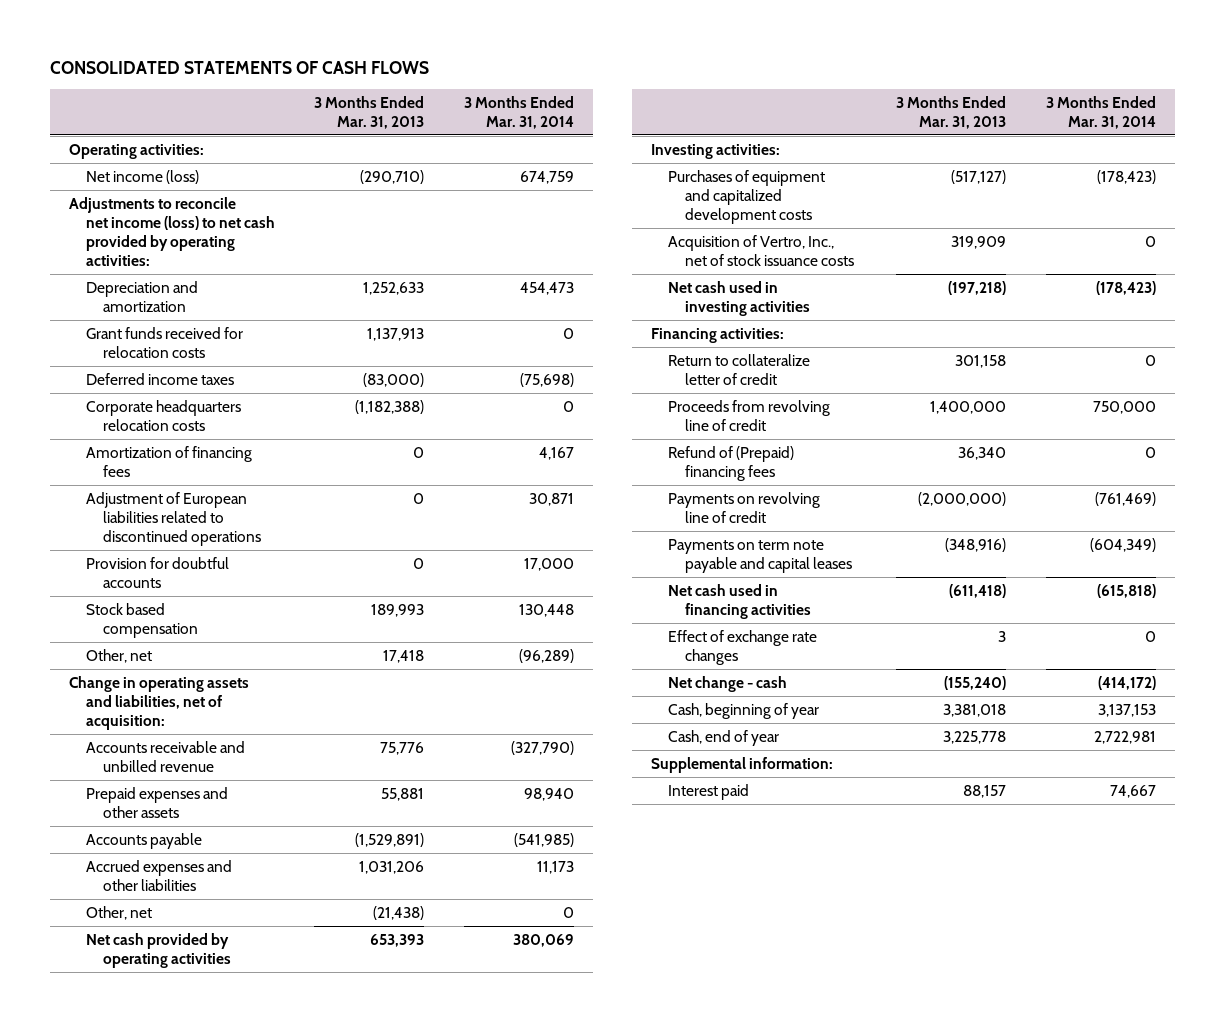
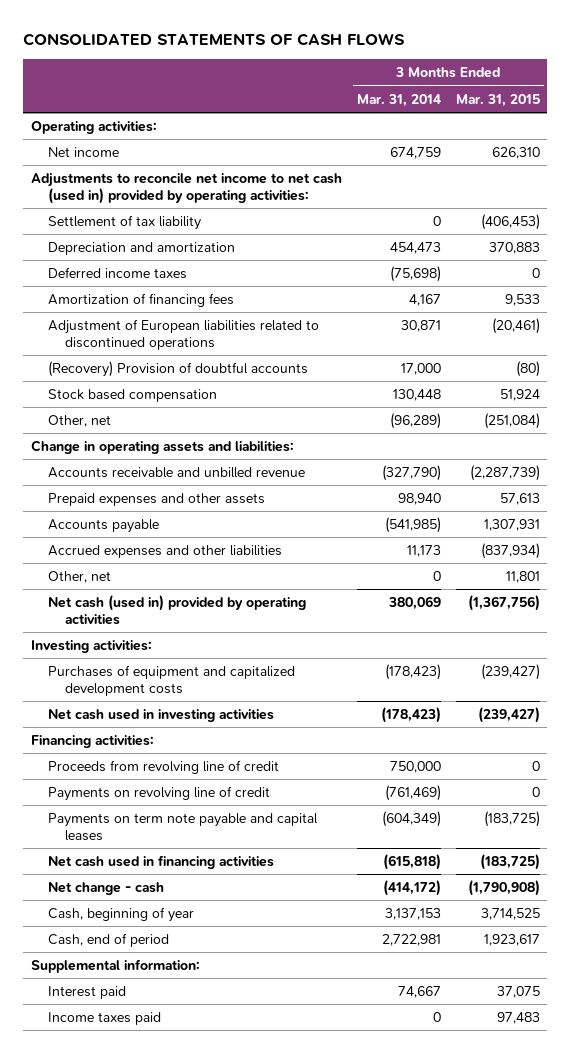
[314,95,425,129] 3 Months Ended Mar. 31, 2013 -> none
none -> [455,93,540,107] Mar. 31, 2015
[86,169,200,184] Net income (loss) -> [47,147,119,158] Net income
[69,196,276,267] Adjustments to reconcile net income (loss) to net cash provided by operating activities: -> [30,173,342,204] Adjustments to reconcile net income to net cash (used in) provided by operating activities:
none -> [47,215,201,231] Settlement of tax liability
[86,326,244,358] Grant funds received for relocation costs -> none
[86,399,242,431] Corporate headquarters relocation costs -> none
[86,556,230,588] Provision for doubtful accounts -> [47,361,308,378] (Recovery) Provision of doubtful accounts
[69,675,250,731] Change in operating assets and liabilities, net of acquisition: -> [30,440,294,455] Change in operating assets and liabilities:
[86,932,231,968] Net cash provided by operating activities -> [47,595,306,625] Net cash (used in) provided by operating activities
[668,234,854,266] Acquisition of Vertro, Inc., net of stock issuance costs -> none
[668,353,811,385] Return to collateralize letter of credit -> none
[668,445,795,481] Refund of (Prepaid) financing fees -> none
[668,629,818,665] Effect of exchange rate changes -> none
[668,729,780,746] Cash, end of year -> [47,933,169,948] Cash, end of period
none -> [47,1012,161,1026] Income taxes paid

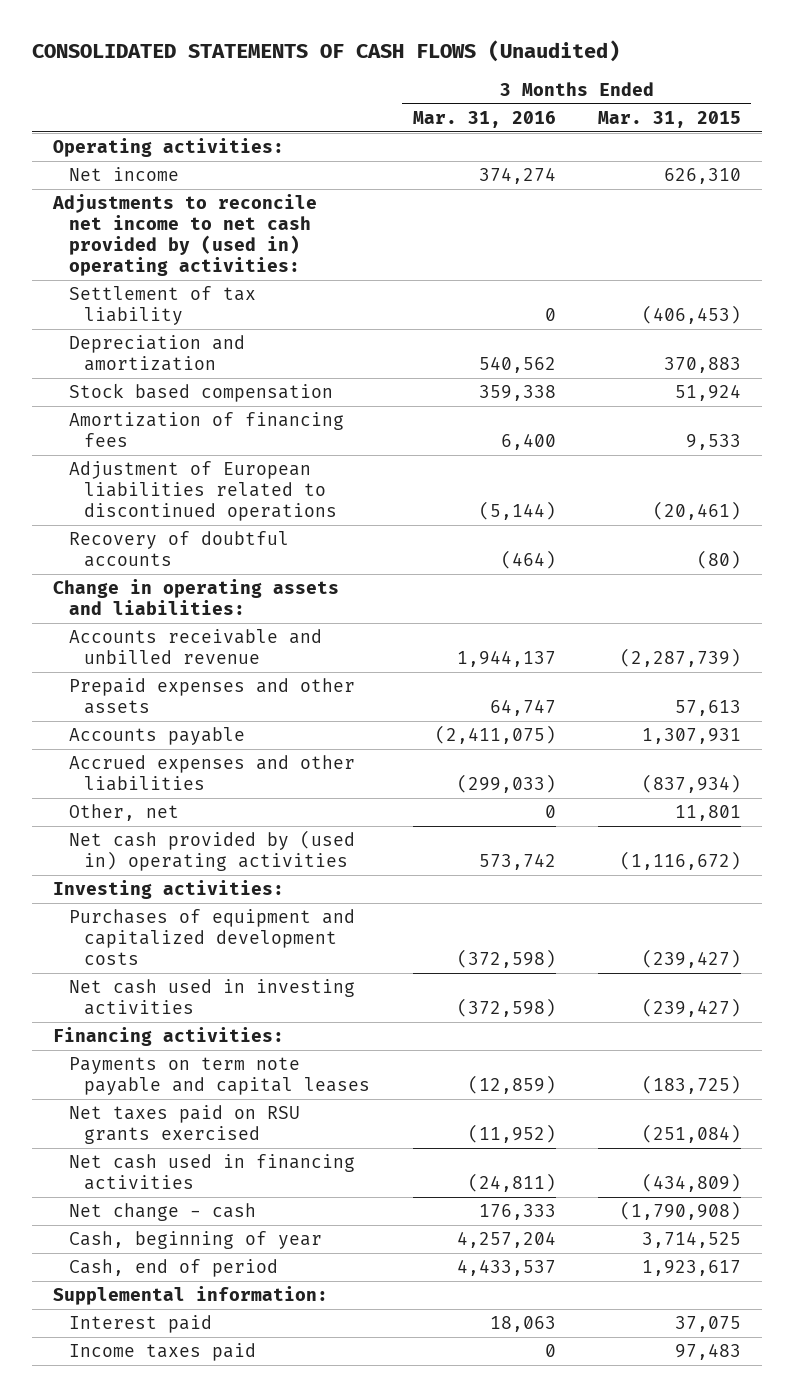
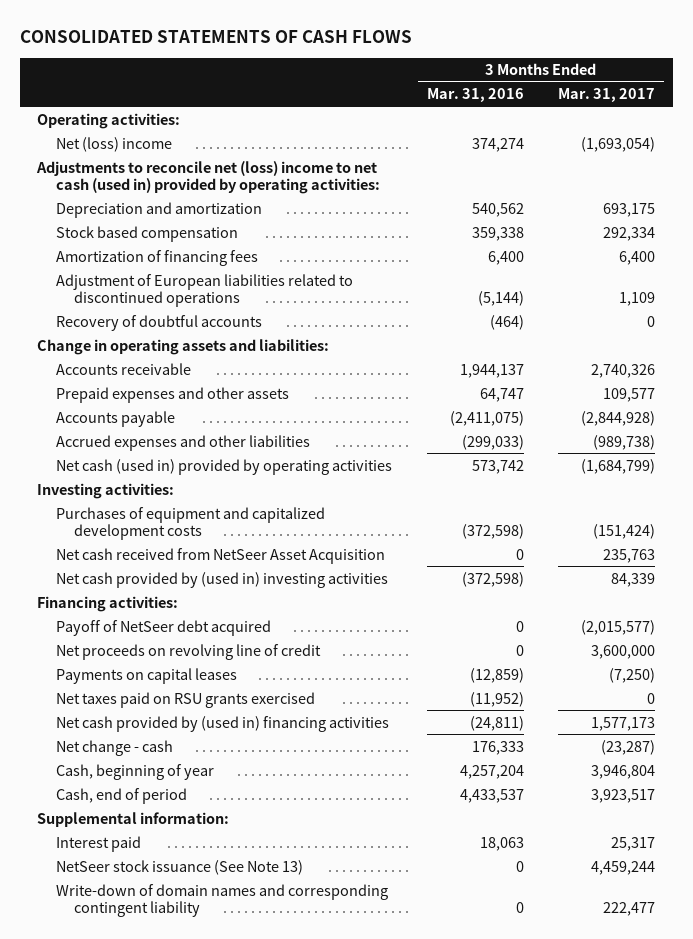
[31,40,620,63] CONSOLIDATED STATEMENTS OF CASH FLOWS (Unaudited) -> [20,29,413,43] CONSOLIDATED STATEMENTS OF CASH FLOWS
[597,110,741,128] Mar. 31, 2015 -> none
none -> [558,88,656,103] Mar. 31, 2017
[68,286,256,326] Settlement of tax liability -> none
[68,167,179,182] Net income -> [55,136,172,152] Net (loss) income
[51,194,317,277] Adjustments to reconcile net income to net cash provided by (used in) operating activities: -> [36,160,380,194] Adjustments to reconcile net (loss) income to net cash (used in) provided by operating activities:
[68,629,322,665] Accounts receivable and unbilled revenue -> [55,362,191,375] Accounts receivable
[68,804,179,822] Other, net -> none
[68,830,355,872] Net cash provided by (used in) operating activities -> [55,458,392,475] Net cash (used in) provided by operating activities
none -> [55,547,385,564] Net cash received from NetSeer Asset Acquisition
[68,979,355,1016] Net cash used in investing activities -> [55,571,388,588] Net cash provided by (used in) investing activities
none -> [55,619,271,636] Payoff of NetSeer debt acquired
none -> [55,643,321,660] Net proceeds on revolving line of credit
[68,1057,371,1096] Payments on term note payable and capital leases -> [55,667,237,684] Payments on capital leases
[68,1154,355,1191] Net cash used in financing activities -> [55,715,389,732] Net cash provided by (used in) financing activities
[68,1343,256,1362] Income taxes paid -> none
none -> [55,859,303,875] NetSeer stock issuance (See Note 13)
none -> [55,883,388,917] Write-down of domain names and corresponding contingent liability

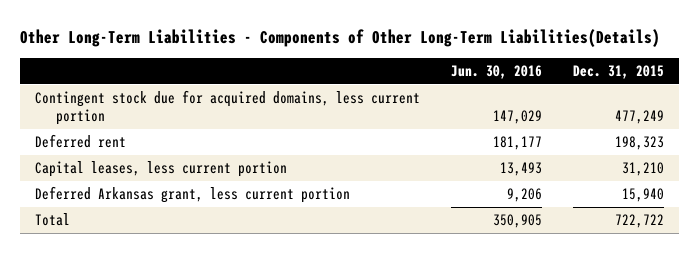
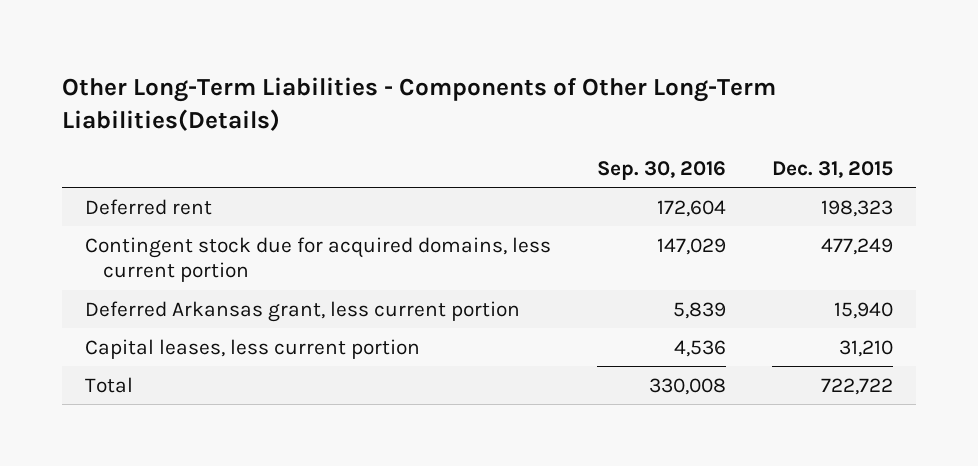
[451,64,543,79] Jun. 30, 2016 -> none
none -> [596,160,726,180] Sep. 30, 2016
[35,90,421,125] Contingent stock due for acquired domains, less current portion -> [84,236,551,283] Contingent stock due for acquired domains, less current portion
[35,161,288,178] Capital leases, less current portion -> [84,338,420,359] Capital leases, less current portion

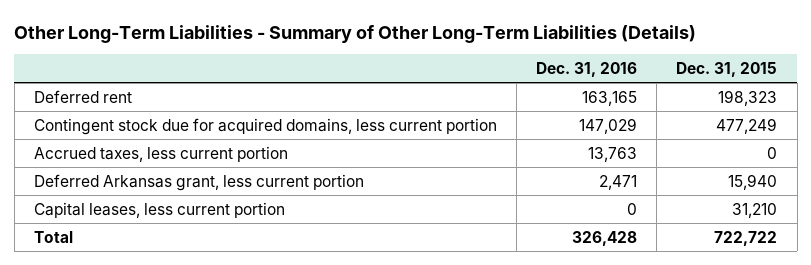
[61,76,776,131] Other Long-Term Liabilities - Components of Other Long-Term Liabilities(Details) -> [14,24,697,43] Other Long-Term Liabilities - Summary of Other Long-Term Liabilities (Details)
[596,160,726,180] Sep. 30, 2016 -> none
none -> [536,61,638,77] Dec. 31, 2016
none -> [33,145,288,162] Accrued taxes, less current portion

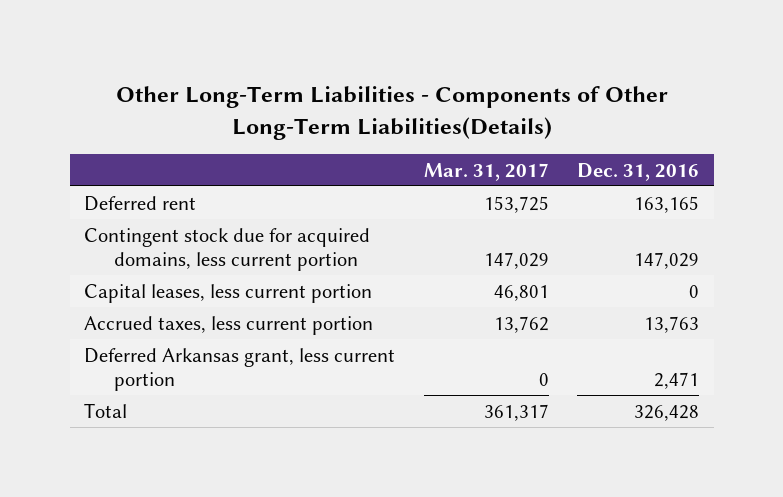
[14,24,697,43] Other Long-Term Liabilities - Summary of Other Long-Term Liabilities (Details) -> [115,85,668,140] Other Long-Term Liabilities - Components of Other Long-Term Liabilities(Details)
[676,61,778,77] Dec. 31, 2015 -> none
none -> [423,162,549,181] Mar. 31, 2017
[33,201,285,218] Capital leases, less current portion -> [84,283,373,303] Capital leases, less current portion

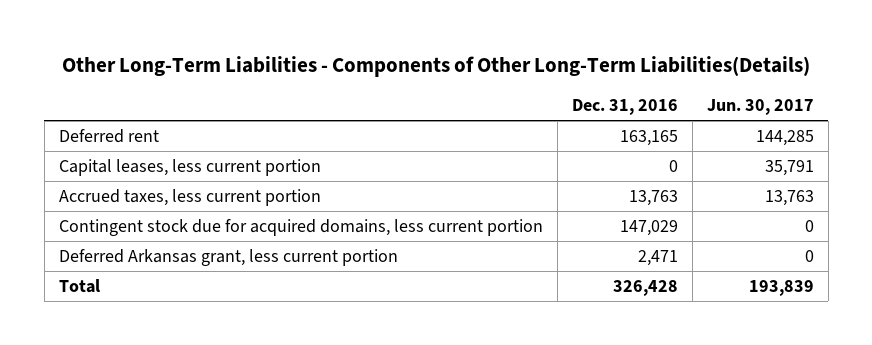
[423,162,549,181] Mar. 31, 2017 -> none
none -> [706,99,814,116] Jun. 30, 2017
[84,227,371,271] Contingent stock due for acquired domains, less current portion -> [58,218,543,236] Contingent stock due for acquired domains, less current portion

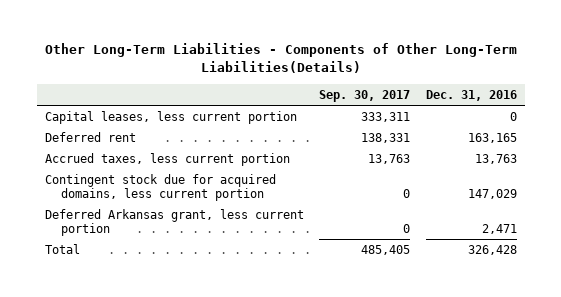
[706,99,814,116] Jun. 30, 2017 -> none
none -> [319,89,411,102] Sep. 30, 2017
[58,128,159,143] Deferred rent -> [44,131,136,142] Deferred rent

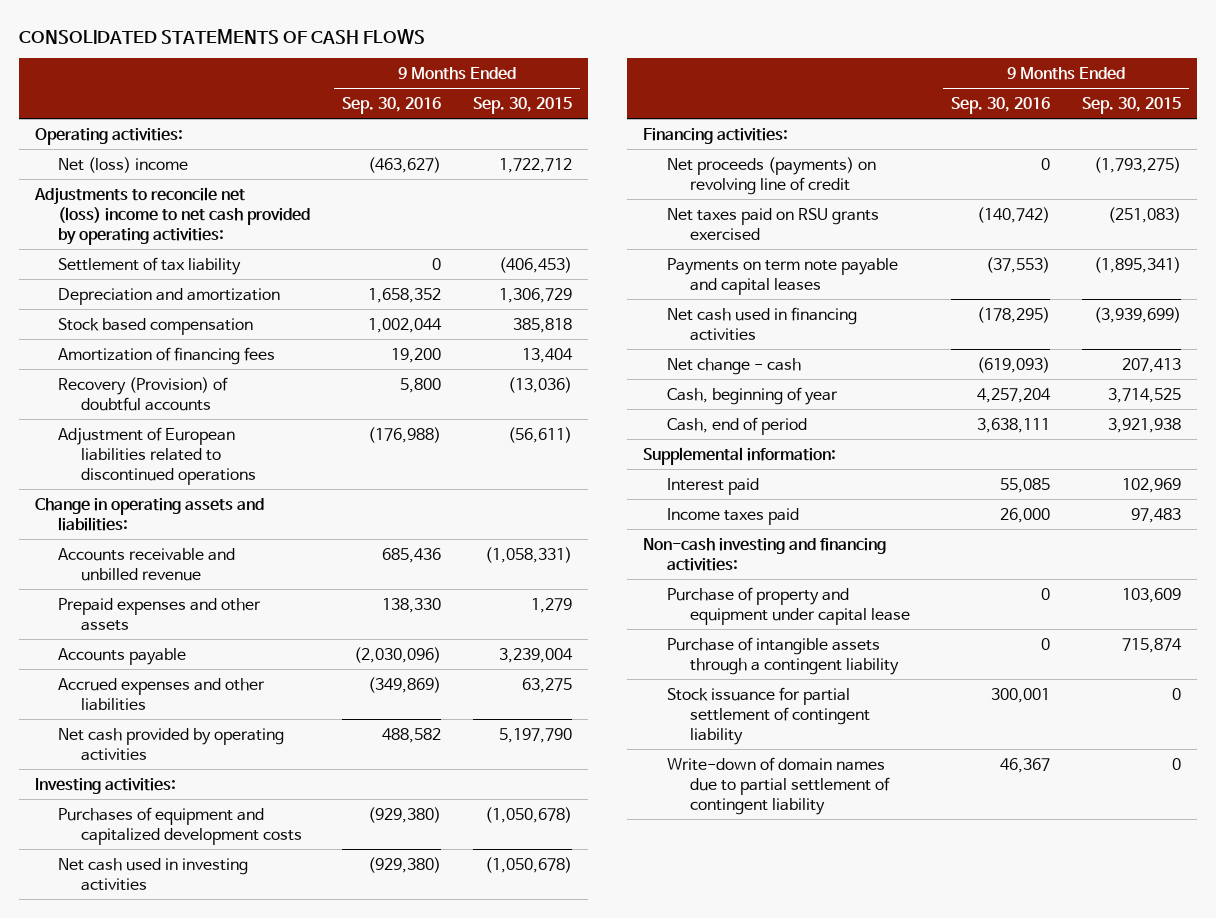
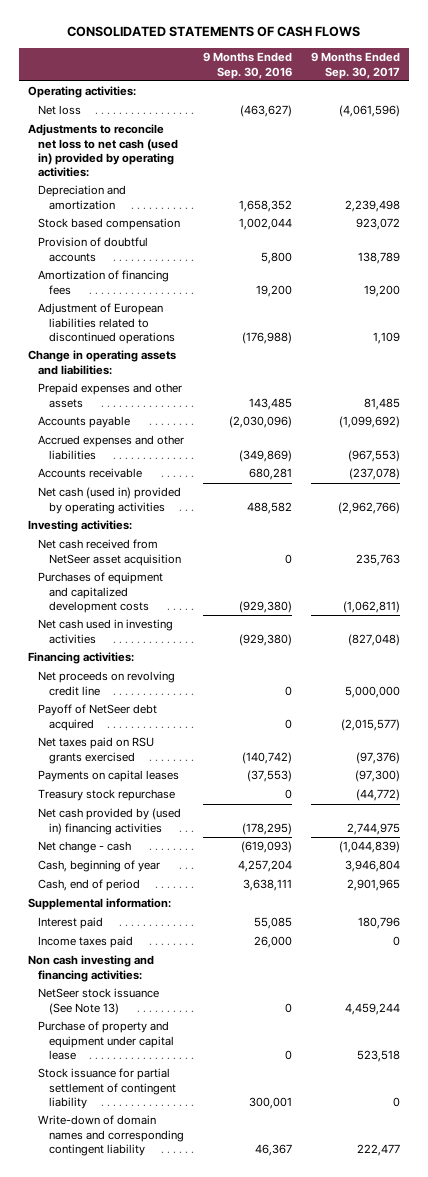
[473,96,573,114] Sep. 30, 2015 -> none
none -> [310,52,400,79] 9 Months Ended Sep. 30, 2017
[57,256,241,275] Settlement of tax liability -> none
[57,156,188,173] Net (loss) income -> [38,105,82,116] Net loss
[33,186,310,245] Adjustments to reconcile net (loss) income to net cash provided by operating activities: -> [27,124,179,178] Adjustments to reconcile net loss to net cash (used in) provided by operating activities:
none -> [38,237,149,262] Provision of doubtful accounts
[57,376,228,411] Recovery (Provision) of doubtful accounts -> none
[57,547,235,581] Accounts receivable and unbilled revenue -> none
[382,597,442,613] 138,330 -> [249,397,293,410] 143,485
none -> [38,468,143,479] Accounts receivable
[57,727,284,761] Net cash provided by operating activities -> [38,487,182,514] Net cash (used in) provided by operating activities
none -> [38,539,182,566] Net cash received from NetSeer asset acquisition
[666,156,876,195] Net proceeds (payments) on revolving line of credit -> [38,671,176,696] Net proceeds on revolving credit line
none -> [38,704,158,731] Payoff of NetSeer debt acquired
[666,257,898,295] Payments on term note payable and capital leases -> [38,770,180,783] Payments on capital leases
none -> [38,789,176,802] Treasury stock repurchase
[666,306,857,341] Net cash used in financing activities -> [38,808,182,835] Net cash provided by (used in) financing activities
[643,537,887,571] Non-cash investing and financing activities: -> [27,955,154,982] Non cash investing and financing activities:
none -> [38,988,160,1015] NetSeer stock issuance (See Note 13)
[666,636,899,675] Purchase of intangible assets through a contingent liability -> none
[666,756,890,815] Write-down of domain names due to partial settlement of contingent liability -> [38,1115,185,1156] Write-down of domain names and corresponding contingent liability

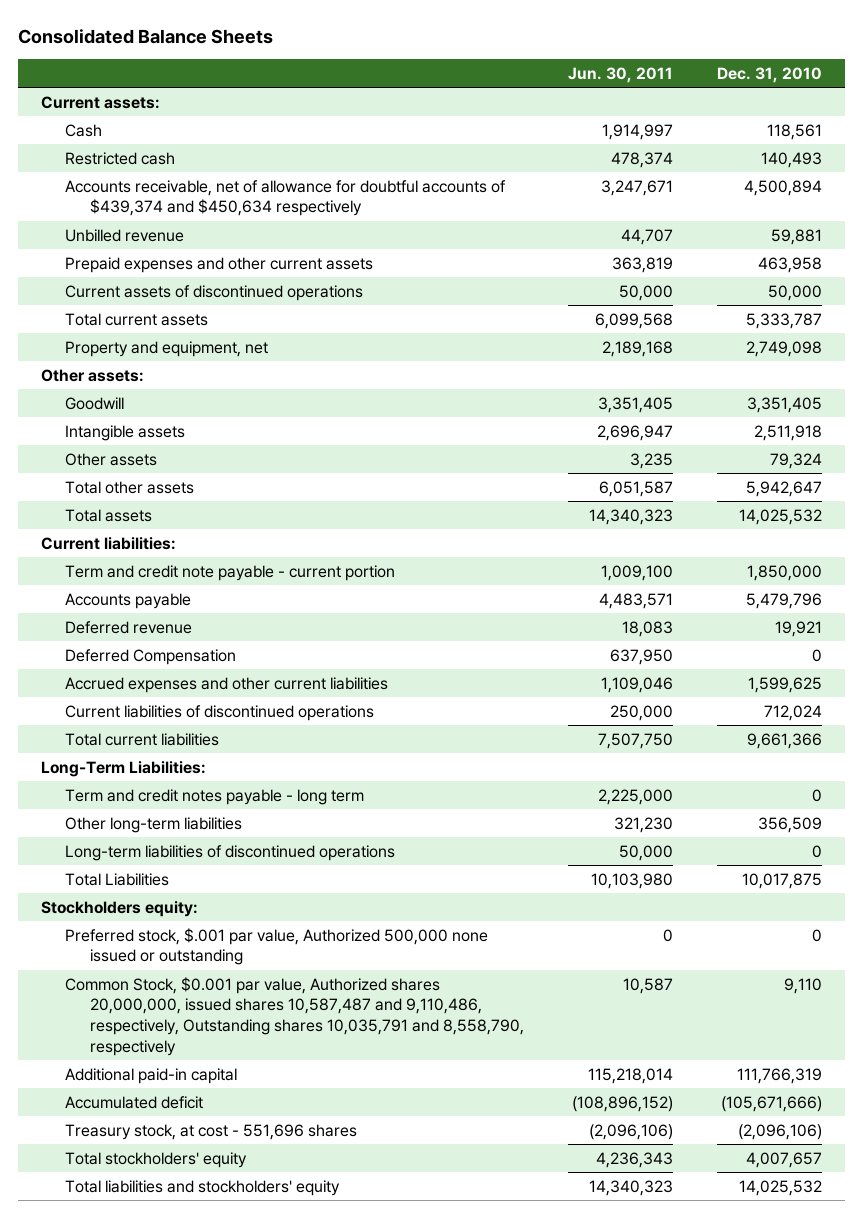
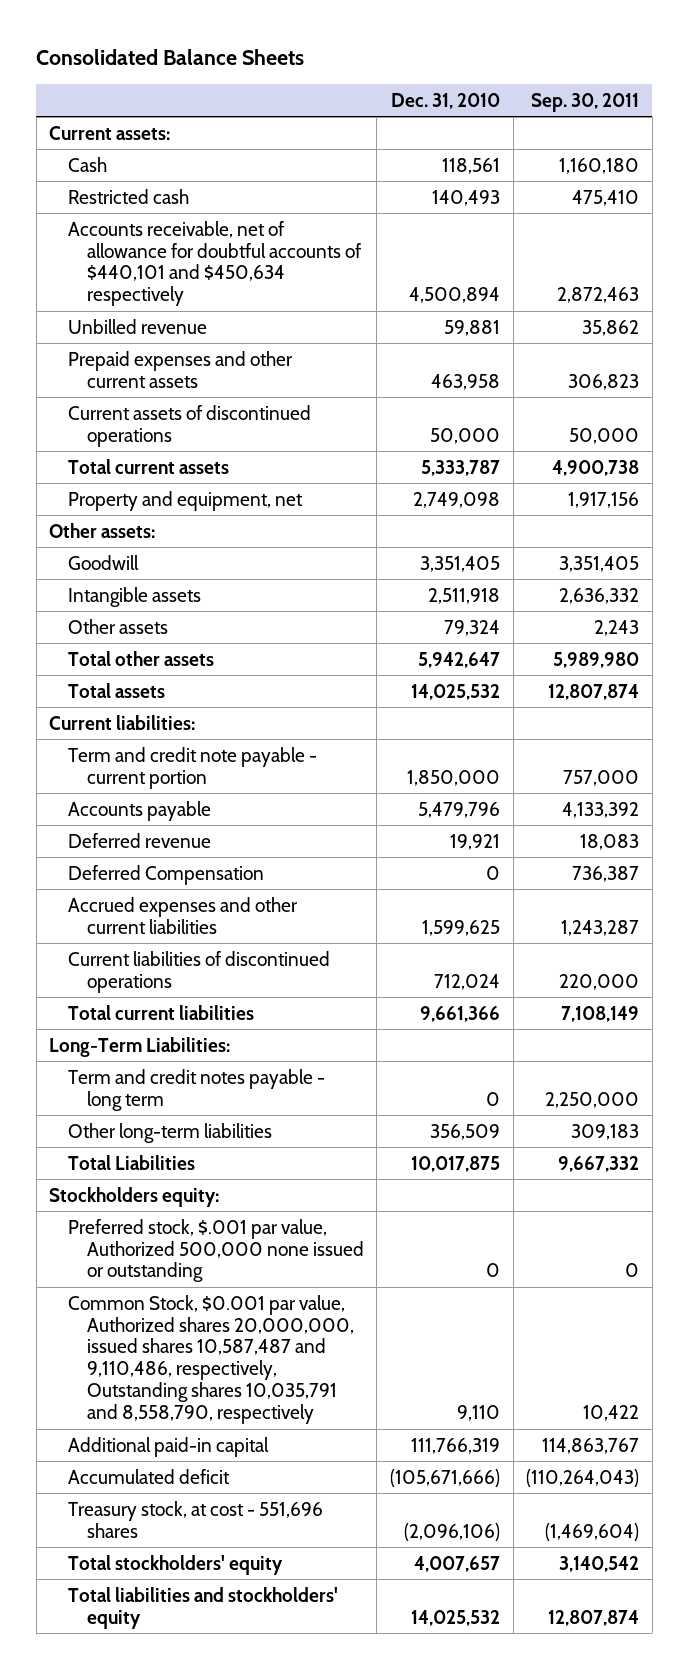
[568,66,674,83] Jun. 30, 2011 -> none
none -> [531,92,640,112] Sep. 30, 2011
[65,179,507,217] Accounts receivable, net of allowance for doubtful accounts of $439,374 and $450,634 respectively -> [67,220,362,307] Accounts receivable, net of allowance for doubtful accounts of $440,101 and $450,634 respectively
[65,844,396,861] Long-term liabilities of discontinued operations -> none

